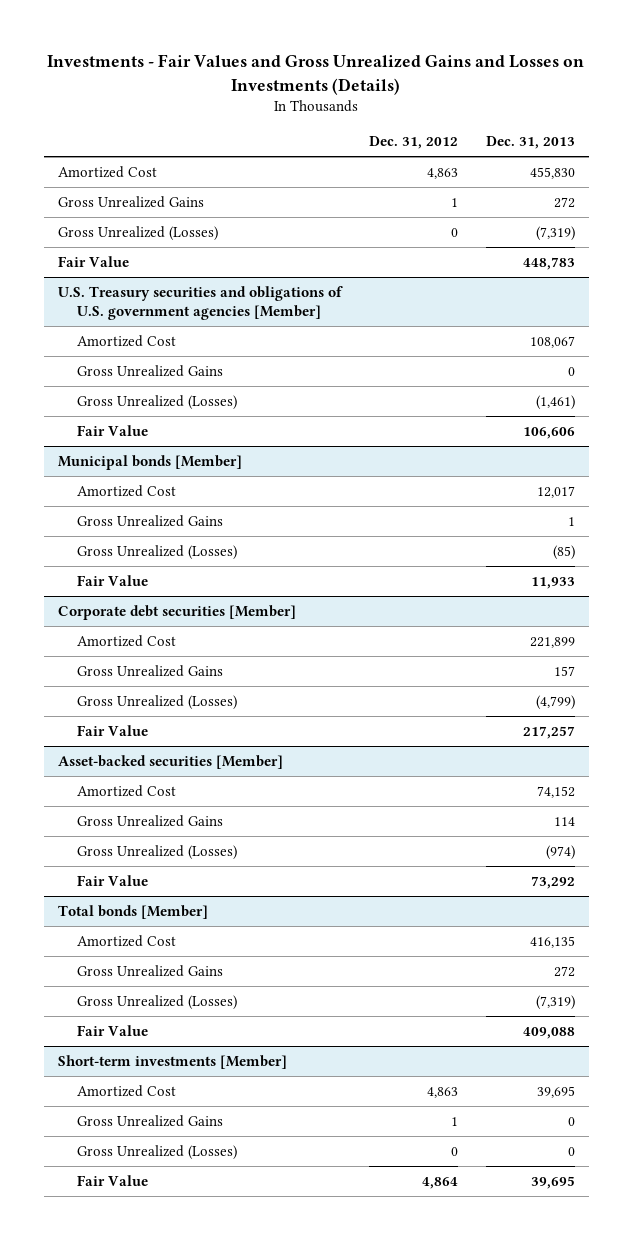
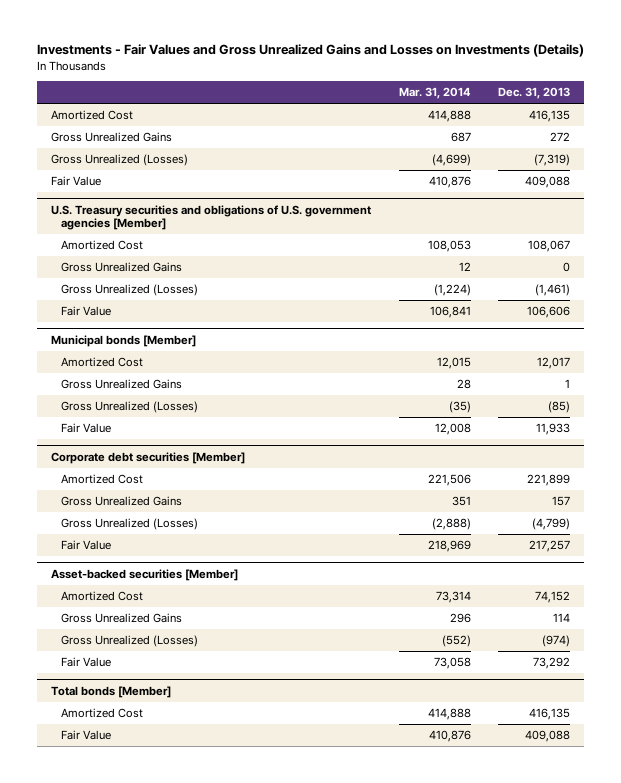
[369,135,459,149] Dec. 31, 2012 -> none
none -> [398,87,471,100] Mar. 31, 2014
[530,166,576,179] 455,830 -> [529,110,571,123] 416,135
[523,256,576,270] 448,783 -> [525,176,571,189] 409,088
[76,964,223,977] Gross Unrealized Gains -> none
[76,994,237,1010] Gross Unrealized (Losses) -> none
[57,1054,287,1069] Short-term investments [Member] -> none
[76,1084,176,1097] Amortized Cost -> none
[76,1114,223,1127] Gross Unrealized Gains -> none
[76,1144,237,1160] Gross Unrealized (Losses) -> none
[76,1174,148,1186] Fair Value -> none

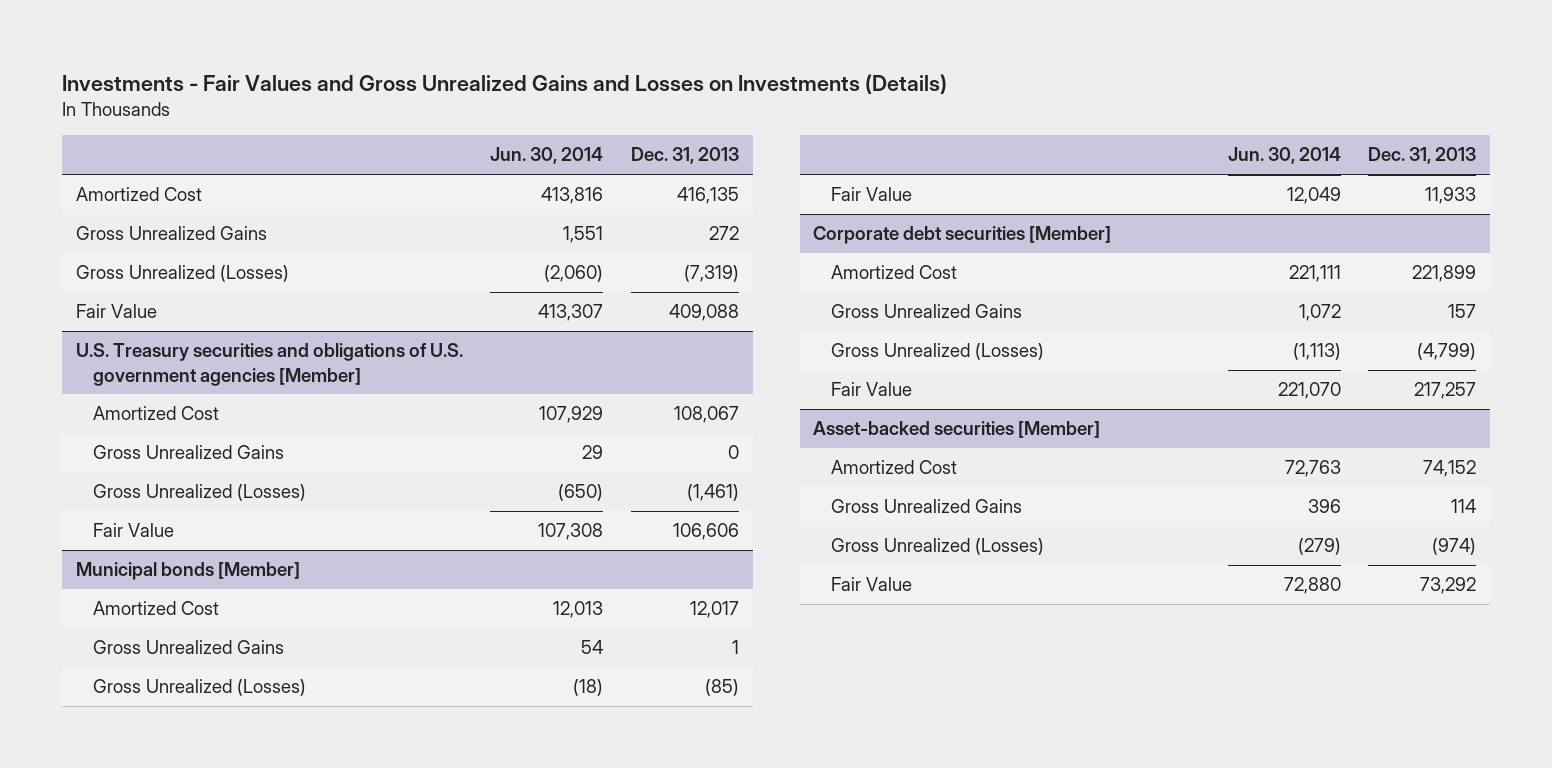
[398,87,471,100] Mar. 31, 2014 -> none
none -> [490,147,604,165] Jun. 30, 2014
[50,685,171,698] Total bonds [Member] -> none
[61,708,144,719] Amortized Cost -> none
[61,730,112,741] Fair Value -> none

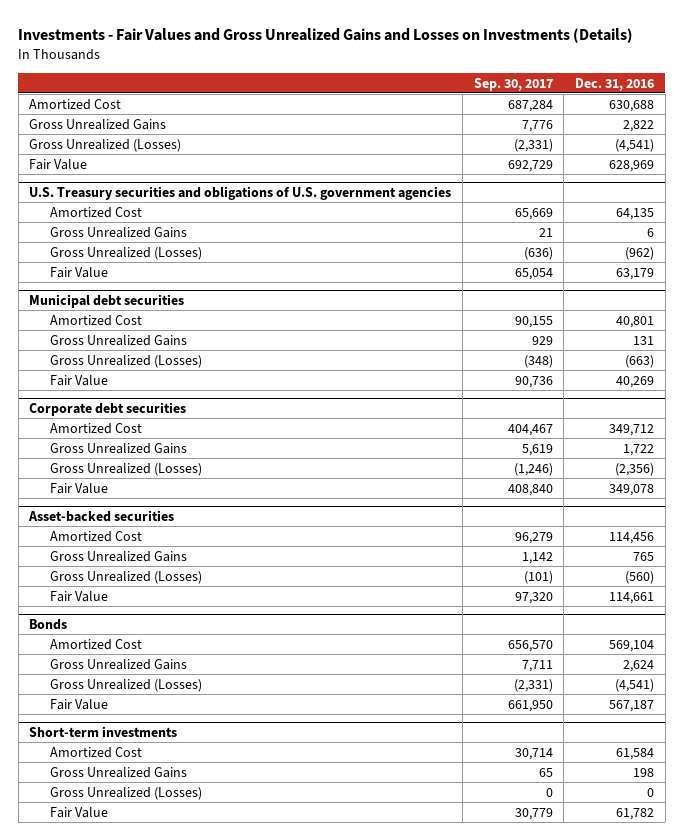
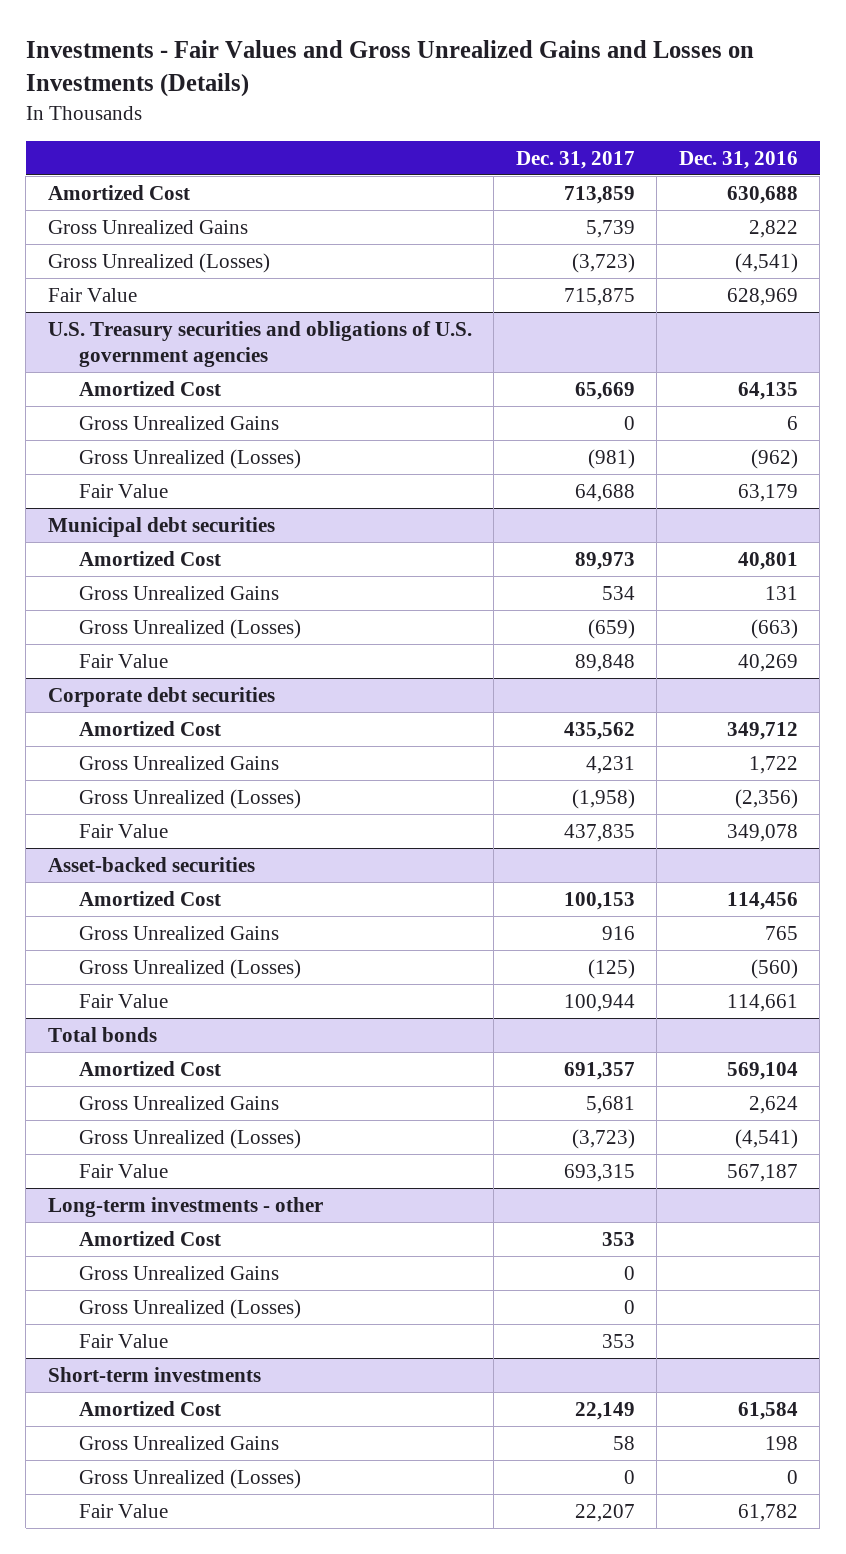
[473,77,553,91] Sep. 30, 2017 -> none
none -> [515,150,635,169] Dec. 31, 2017
[29,618,68,630] Bonds -> [47,1027,157,1043] Total bonds
none -> [47,1197,323,1218] Long-term investments - other
none -> [78,1231,221,1247] Amortized Cost
none -> [78,1266,279,1281] Gross Unrealized Gains
none -> [78,1299,301,1320] Gross Unrealized (Losses)
none -> [78,1334,168,1349] Fair Value

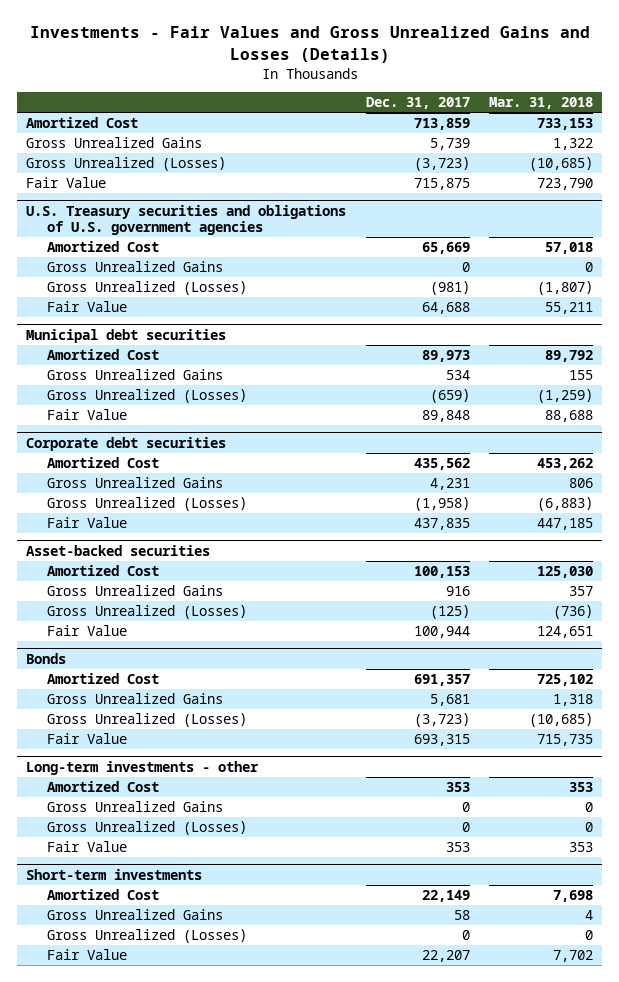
[25,40,754,98] Investments - Fair Values and Gross Unrealized Gains and Losses on Investments (Details) -> [29,26,590,63] Investments - Fair Values and Gross Unrealized Gains and Losses (Details)
[678,150,798,169] Dec. 31, 2016 -> none
none -> [488,97,593,110] Mar. 31, 2018
[47,1027,157,1043] Total bonds -> [26,653,67,665] Bonds

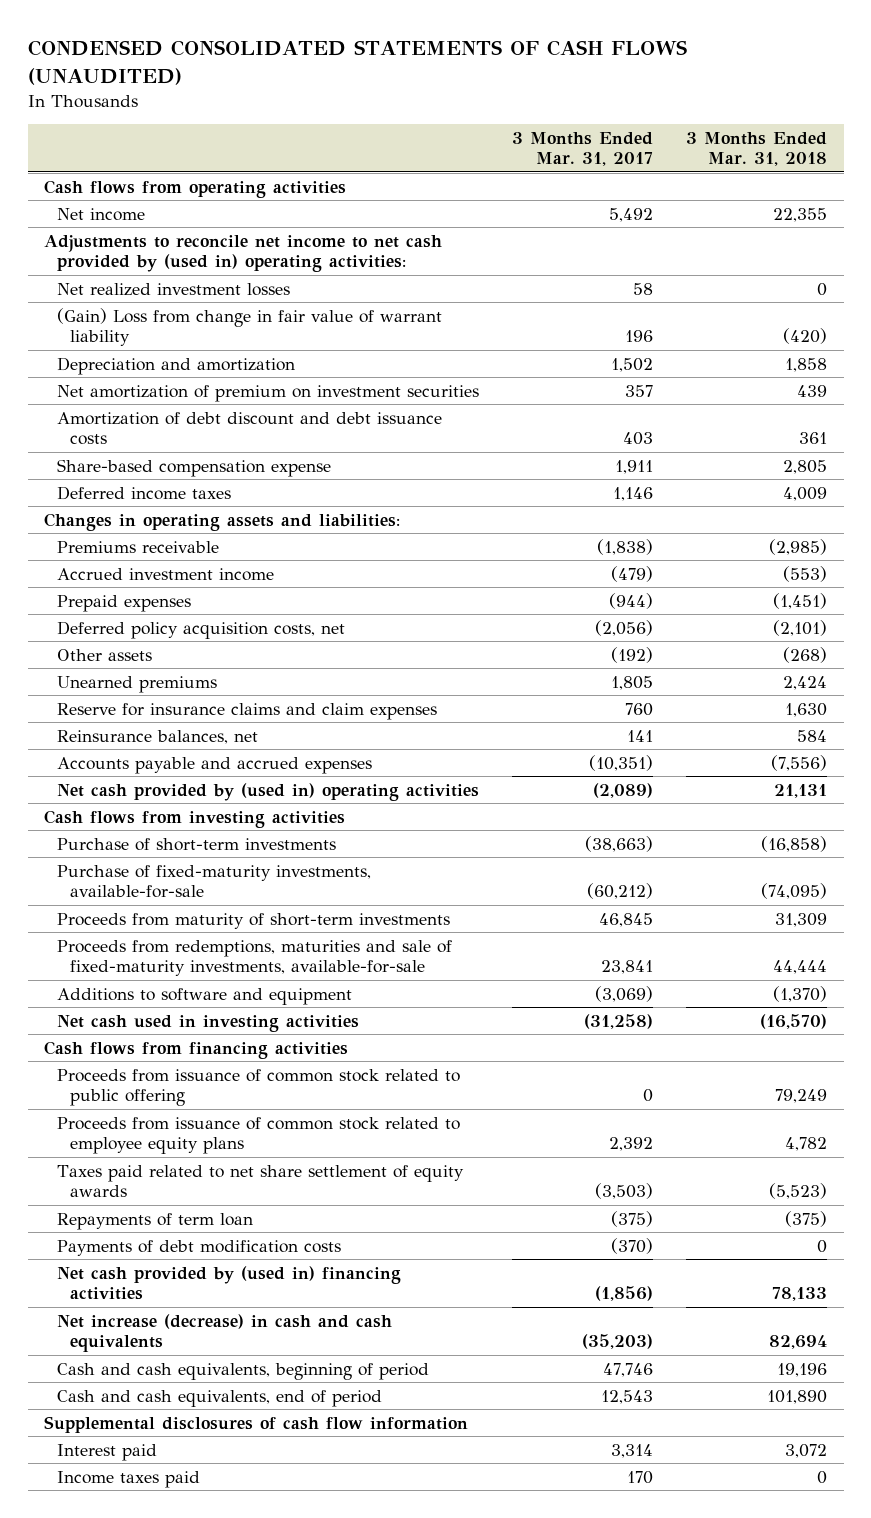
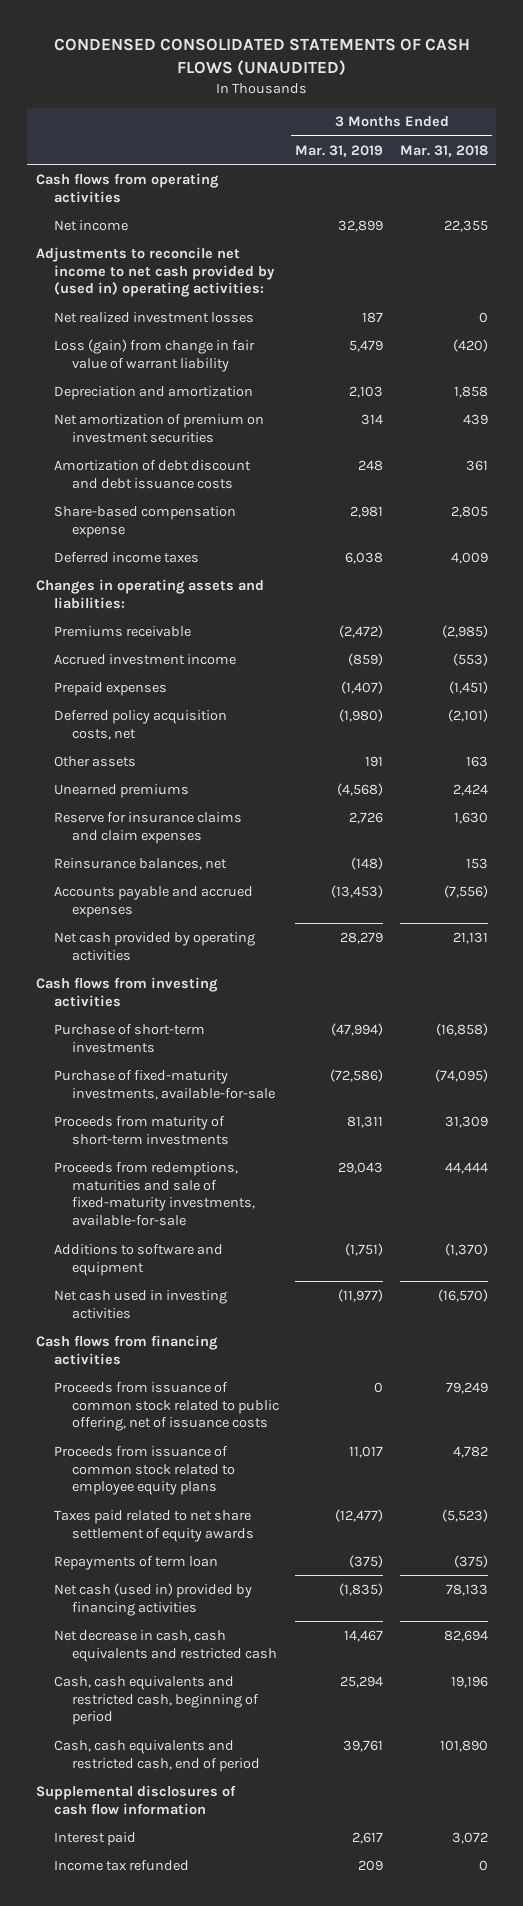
[512,131,654,167] 3 Months Ended Mar. 31, 2017 -> none
none -> [295,144,384,157] Mar. 31, 2019
[57,307,443,347] (Gain) Loss from change in fair value of warrant liability -> [53,338,255,372] Loss (gain) from change in fair value of warrant liability
[783,646,828,663] (268) -> [465,755,488,767] 163
[797,729,828,742] 584 -> [465,857,488,869] 153
[57,782,480,801] Net cash provided by (used in) operating activities -> [53,931,255,961] Net cash provided by operating activities
[57,1068,461,1107] Proceeds from issuance of common stock related to public offering -> [53,1381,279,1432] Proceeds from issuance of common stock related to public offering, net of issuance costs
[57,1239,342,1256] Payments of debt modification costs -> none
[57,1265,402,1301] Net cash provided by (used in) financing activities -> [53,1582,252,1616] Net cash (used in) provided by financing activities
[57,1313,393,1353] Net increase (decrease) in cash and cash equivalents -> [53,1629,277,1662] Net decrease in cash, cash equivalents and restricted cash
[57,1362,430,1380] Cash and cash equivalents, beginning of period -> [53,1675,259,1726] Cash, cash equivalents and restricted cash, beginning of period
[57,1389,383,1407] Cash and cash equivalents, end of period -> [53,1739,260,1772] Cash, cash equivalents and restricted cash, end of period
[57,1470,201,1488] Income taxes paid -> [53,1859,189,1871] Income tax refunded

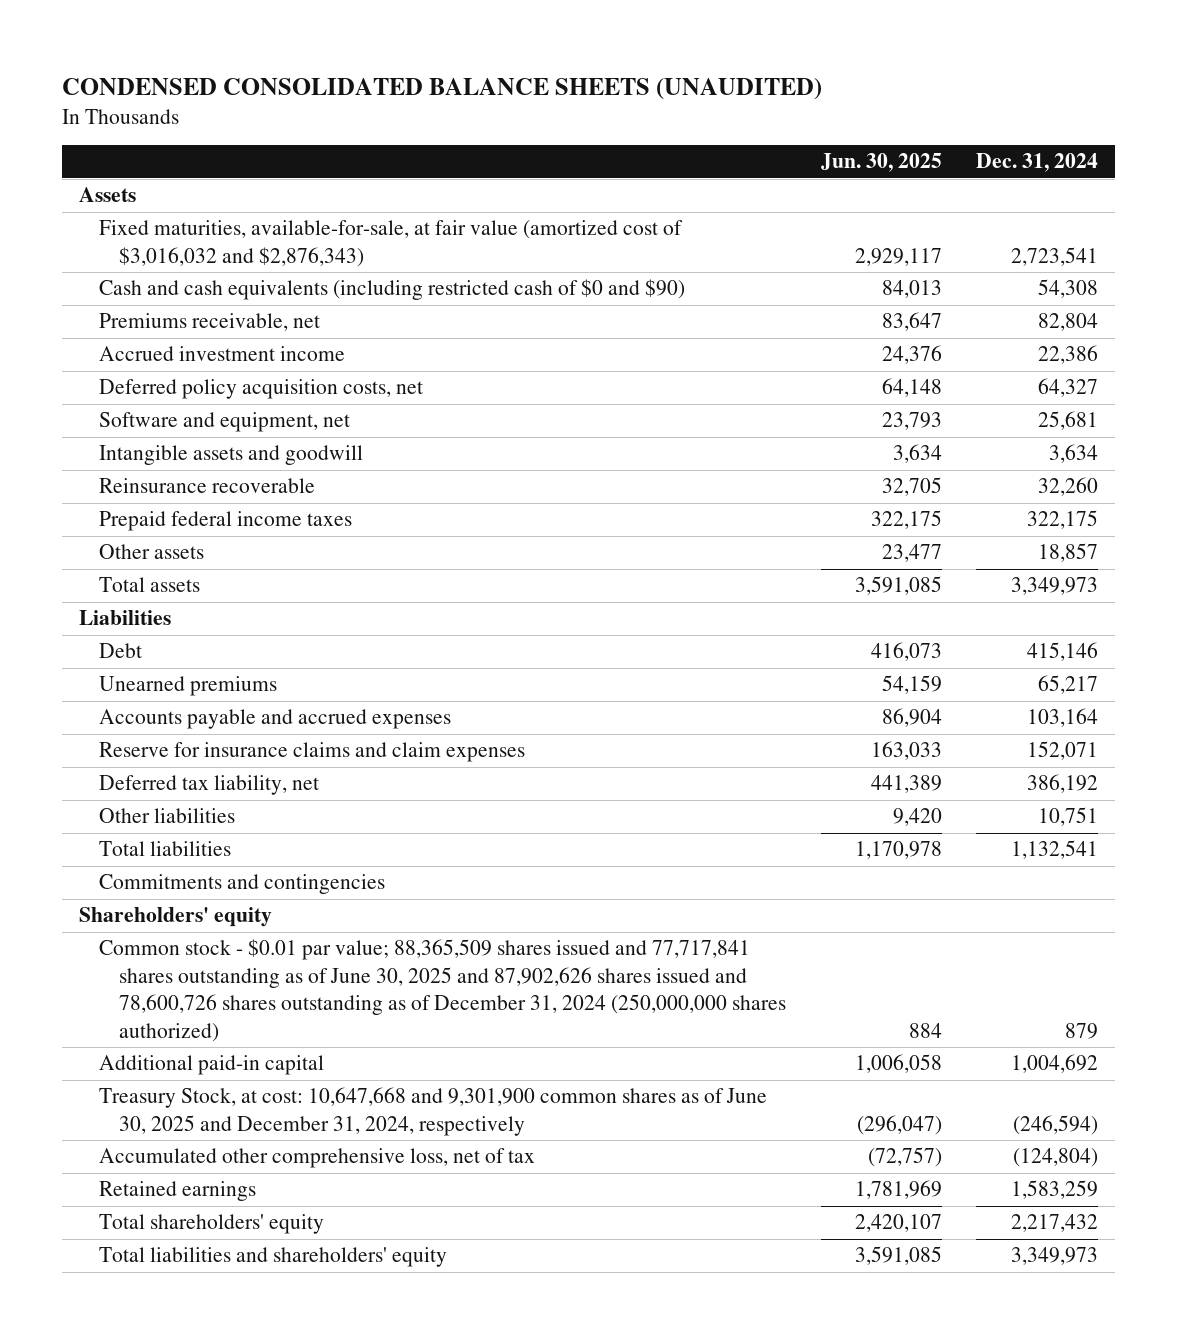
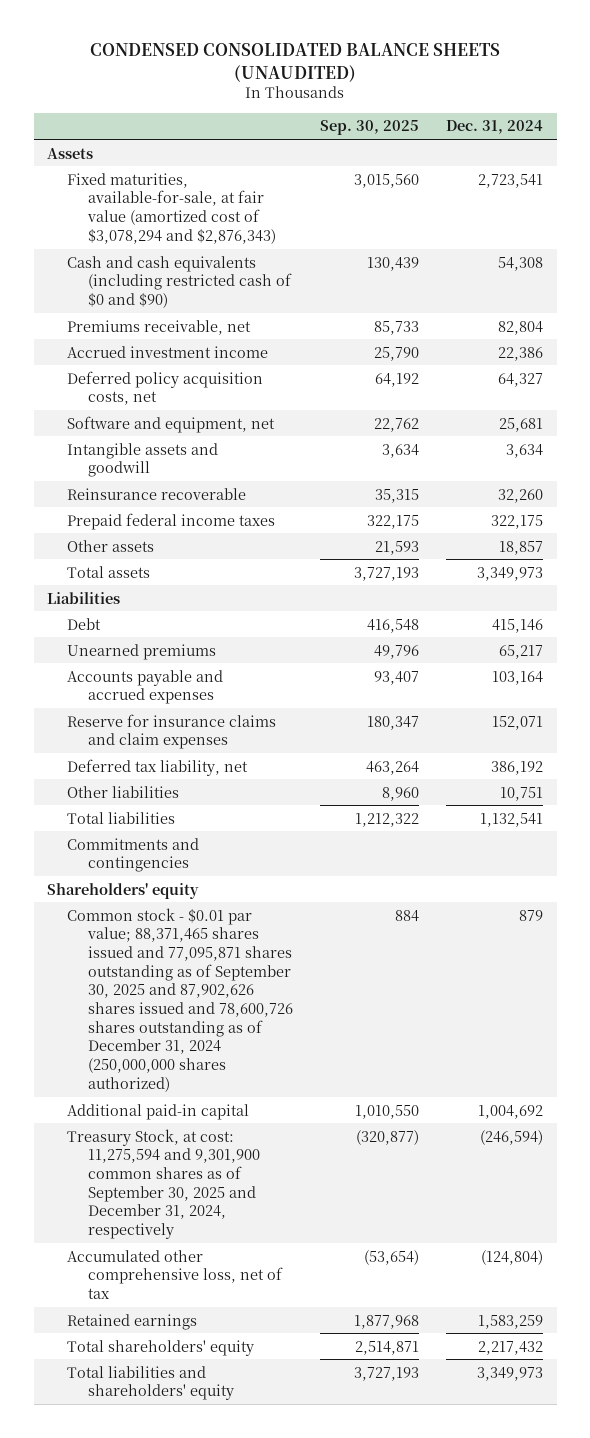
[820,153,942,173] Jun. 30, 2025 -> none
none -> [319,120,419,136] Sep. 30, 2025
[99,220,684,267] Fixed maturities, available-for-sale, at fair value (amortized cost of $3,016,032 and $2,876,343) -> [67,172,276,244] Fixed maturities, available-for-sale, at fair value (amortized cost of $3,078,294 and $2,876,343)
[99,939,787,1042] Common stock - $0.01 par value; 88,365,509 shares issued and 77,717,841 shares outstanding as of June 30, 2025 and 87,902,626 shares issued and 78,600,726 shares outstanding as of December 31, 2024 (250,000,000 shares authorized) -> [67,907,293,1092] Common stock - $0.01 par value; 88,371,465 shares issued and 77,095,871 shares outstanding as of September 30, 2025 and 87,902,626 shares issued and 78,600,726 shares outstanding as of December 31, 2024 (250,000,000 shares authorized)
[99,1087,768,1136] Treasury Stock, at cost: 10,647,668 and 9,301,900 common shares as of June 30, 2025 and December 31, 2024, respectively -> [67,1128,260,1240] Treasury Stock, at cost: 11,275,594 and 9,301,900 common shares as of September 30, 2025 and December 31, 2024, respectively

